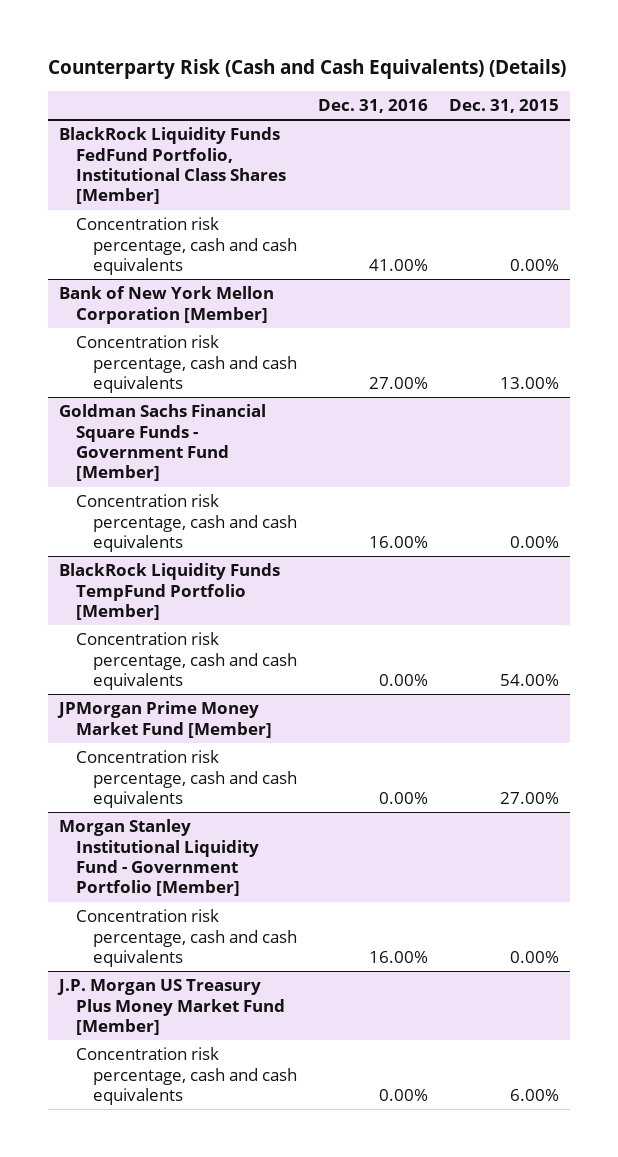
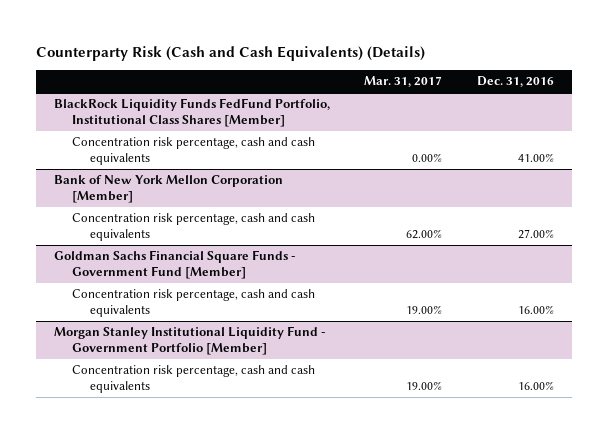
[449,98,560,113] Dec. 31, 2015 -> none
none -> [364,76,443,88] Mar. 31, 2017
[58,563,280,620] BlackRock Liquidity Funds TempFund Portfolio [Member] -> none
[75,632,297,690] Concentration risk percentage, cash and cash equivalents -> none
[56,701,272,738] JPMorgan Prime Money Market Fund [Member] -> none
[75,750,297,808] Concentration risk percentage, cash and cash equivalents -> none
[56,979,285,1035] J.P. Morgan US Treasury Plus Money Market Fund [Member] -> none
[75,1047,297,1105] Concentration risk percentage, cash and cash equivalents -> none

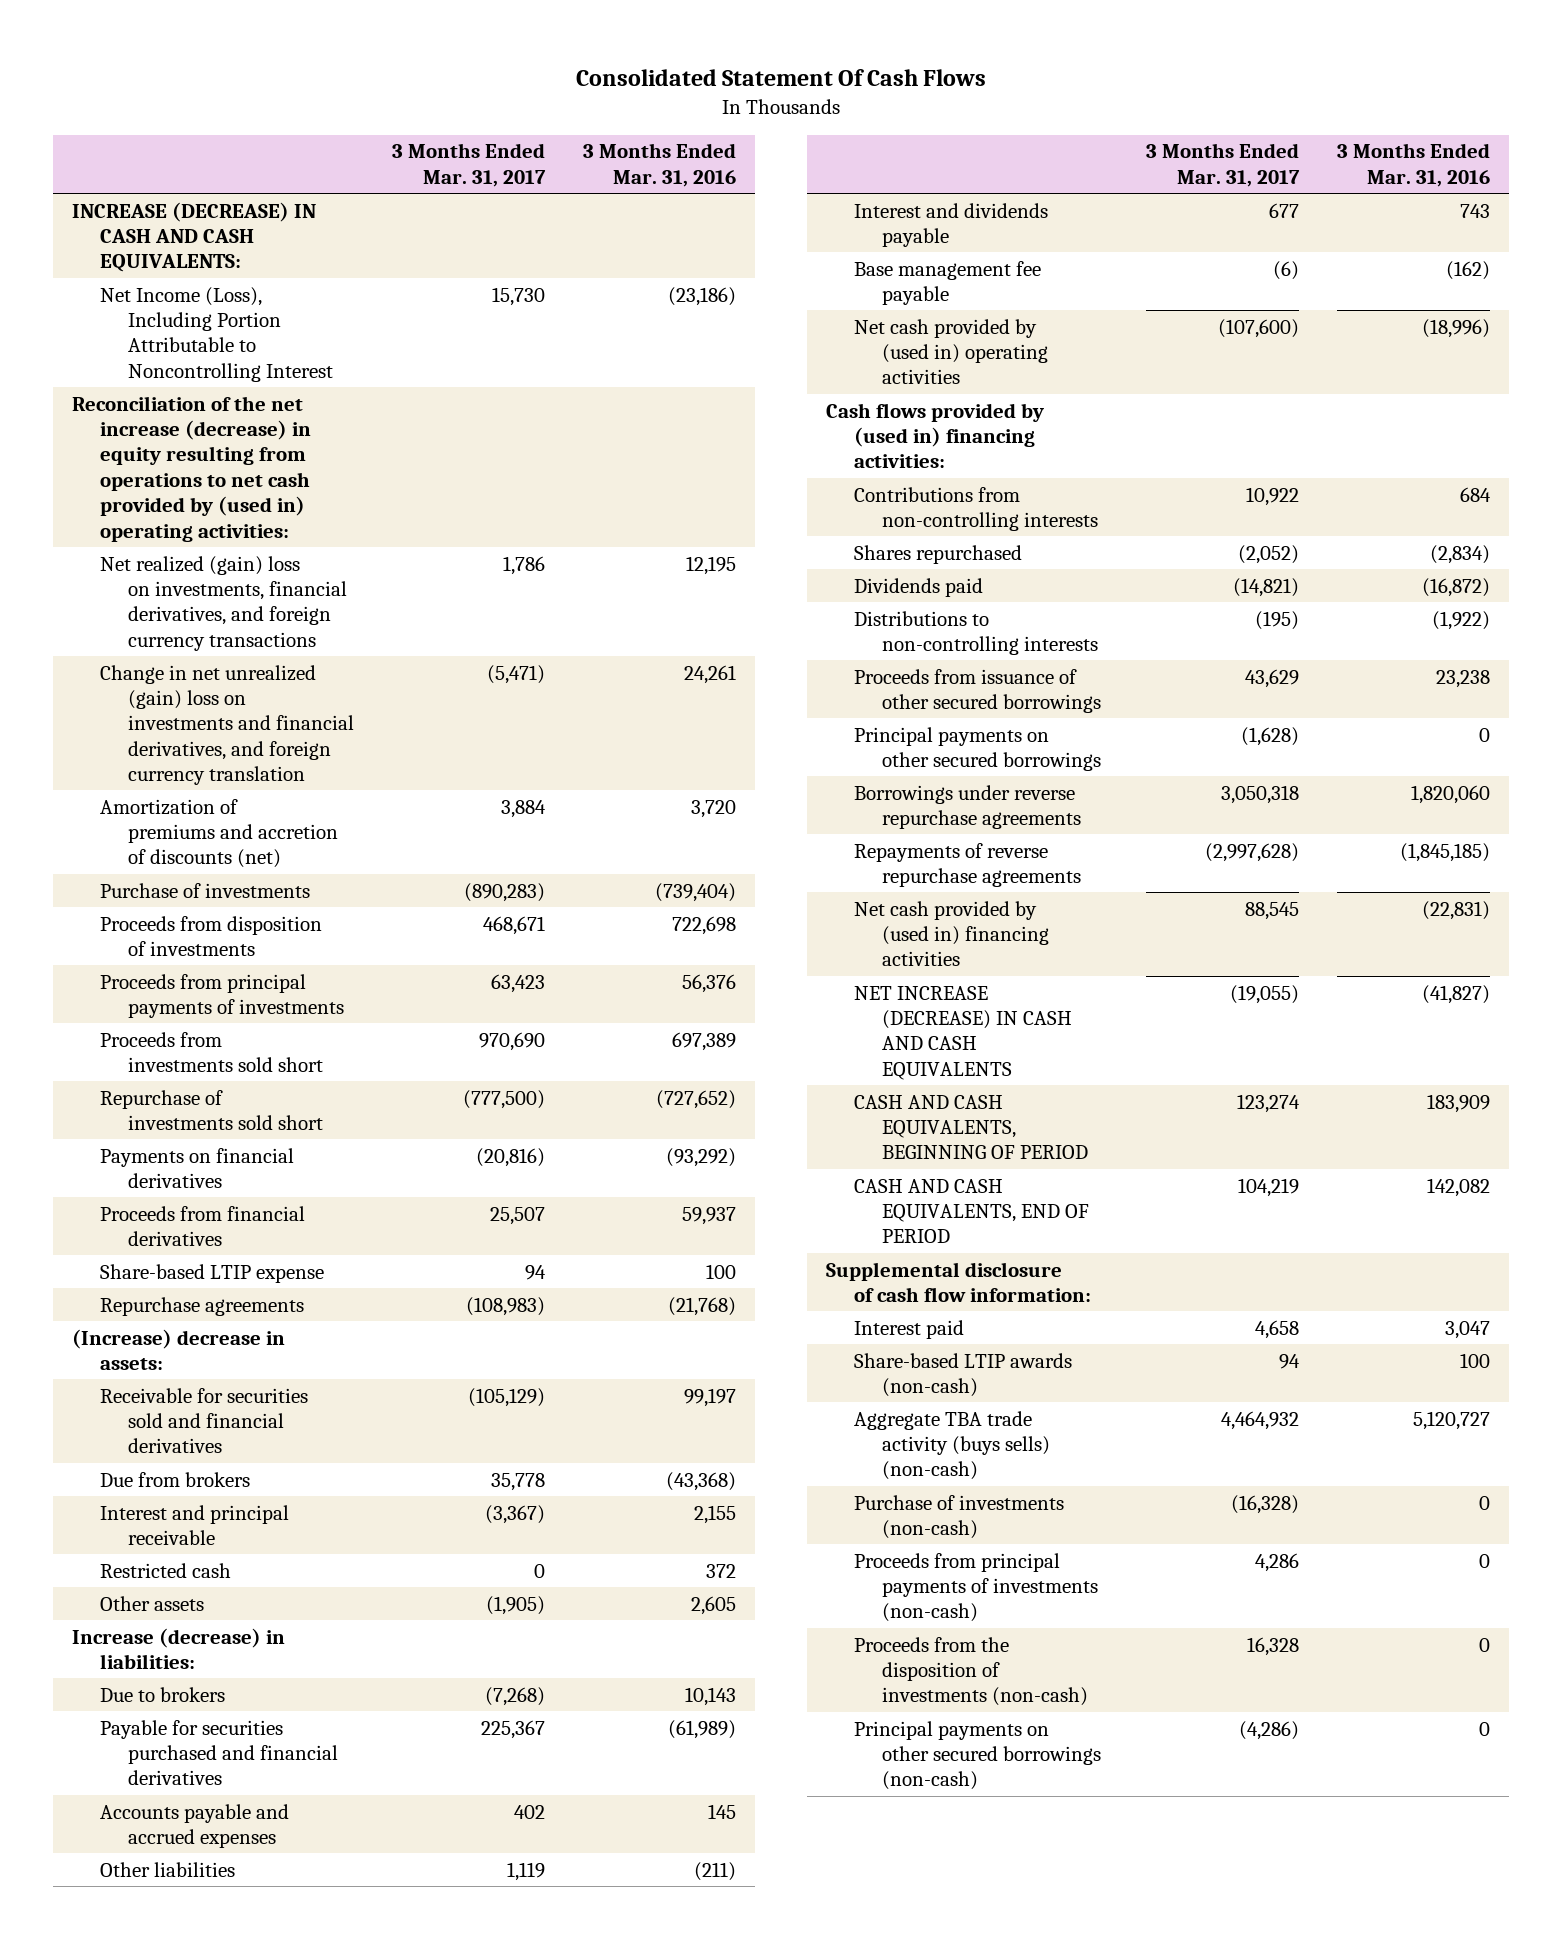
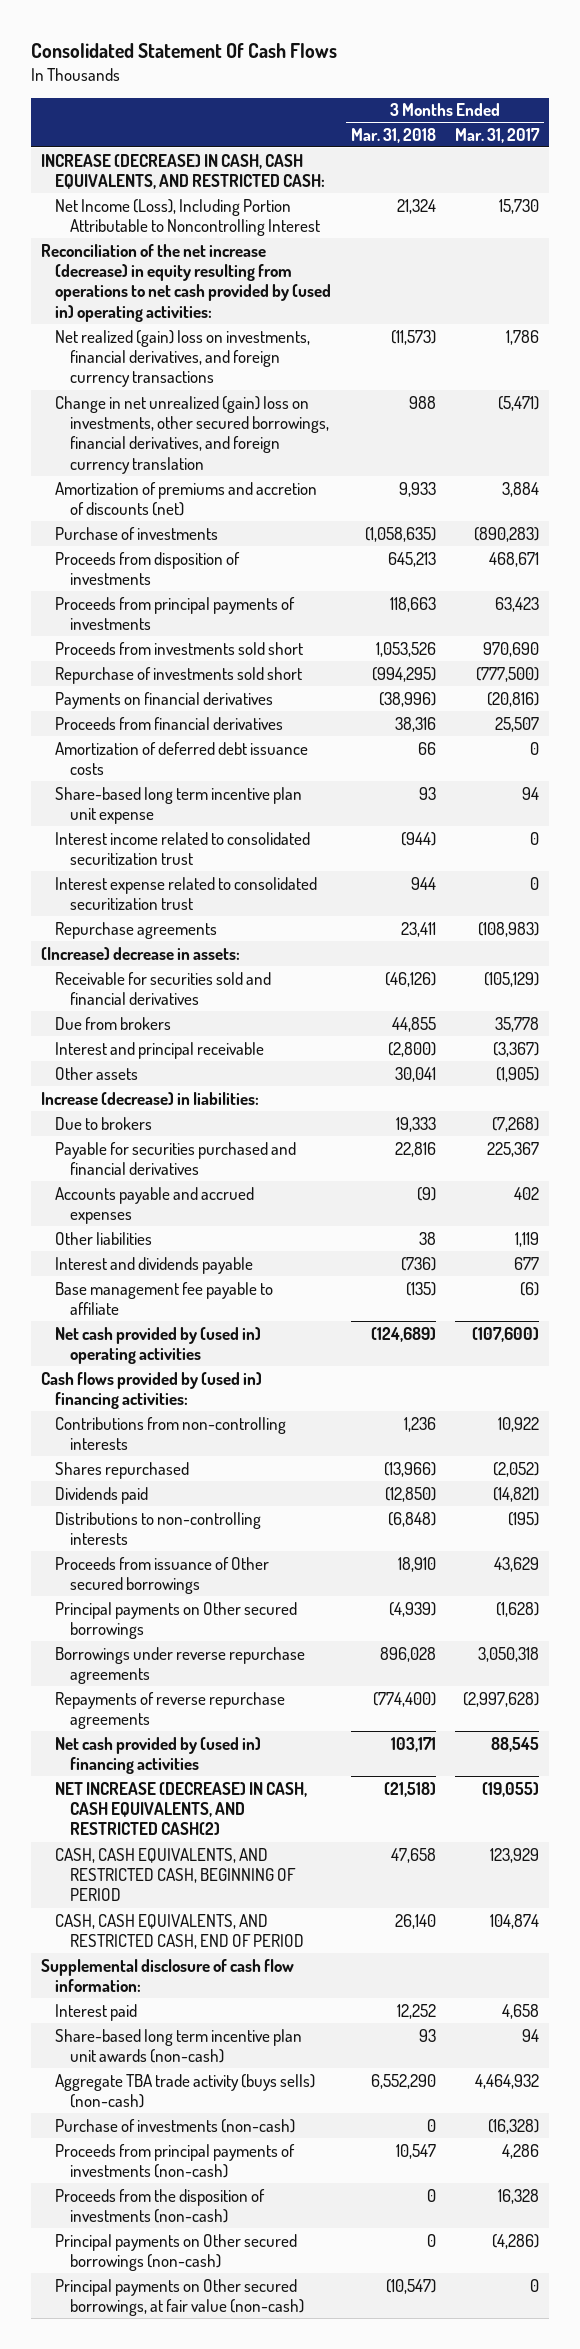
[583,143,737,187] 3 Months Ended Mar. 31, 2016 -> none
none -> [350,127,436,143] Mar. 31, 2018
[72,201,317,273] INCREASE (DECREASE) IN CASH AND CASH EQUIVALENTS: -> [41,153,326,189] INCREASE (DECREASE) IN CASH, CASH EQUIVALENTS, AND RESTRICTED CASH:
[100,664,354,786] Change in net unrealized (gain) loss on investments and financial derivatives, and foreign currency translation -> [55,395,329,474] Change in net unrealized (gain) loss on investments, other secured borrowings, financial derivatives, and foreign currency translation
none -> [55,741,309,775] Amortization of deferred debt issuance costs
[100,1263,325,1283] Share-based LTIP expense -> [55,786,303,824] Share-based long term incentive plan unit expense
none -> [55,831,311,865] Interest income related to consolidated securitization trust
none -> [55,876,318,910] Interest expense related to consolidated securitization trust
[100,1562,232,1578] Restricted cash -> none
[854,260,1042,305] Base management fee payable -> [55,1281,274,1315] Base management fee payable to affiliate
[854,668,1102,713] Proceeds from issuance of other secured borrowings -> [55,1556,270,1594] Proceeds from issuance of Other secured borrowings
[854,726,1102,771] Principal payments on other secured borrowings -> [55,1601,298,1639] Principal payments on Other secured borrowings
[854,985,1073,1080] NET INCREASE (DECREASE) IN CASH AND CASH EQUIVALENTS -> [55,1781,308,1836] NET INCREASE (DECREASE) IN CASH, CASH EQUIVALENTS, AND RESTRICTED CASH(2)
[854,1094,1089,1160] CASH AND CASH EQUIVALENTS, BEGINNING OF PERIOD -> [55,1847,296,1902] CASH, CASH EQUIVALENTS, AND RESTRICTED CASH, BEGINNING OF PERIOD
[1237,1093,1301,1113] 123,274 -> [490,1847,540,1863] 123,929
[854,1178,1090,1244] CASH AND CASH EQUIVALENTS, END OF PERIOD -> [55,1913,304,1949] CASH, CASH EQUIVALENTS, AND RESTRICTED CASH, END OF PERIOD
[1238,1177,1300,1197] 104,219 -> [490,1913,540,1929] 104,874
[854,1352,1073,1397] Share-based LTIP awards (non-cash) -> [55,2028,303,2063] Share-based long term incentive plan unit awards (non-cash)
[854,1720,1102,1791] Principal payments on other secured borrowings (non-cash) -> [55,2233,298,2271] Principal payments on Other secured borrowings (non-cash)
none -> [55,2278,304,2316] Principal payments on Other secured borrowings, at fair value (non-cash)

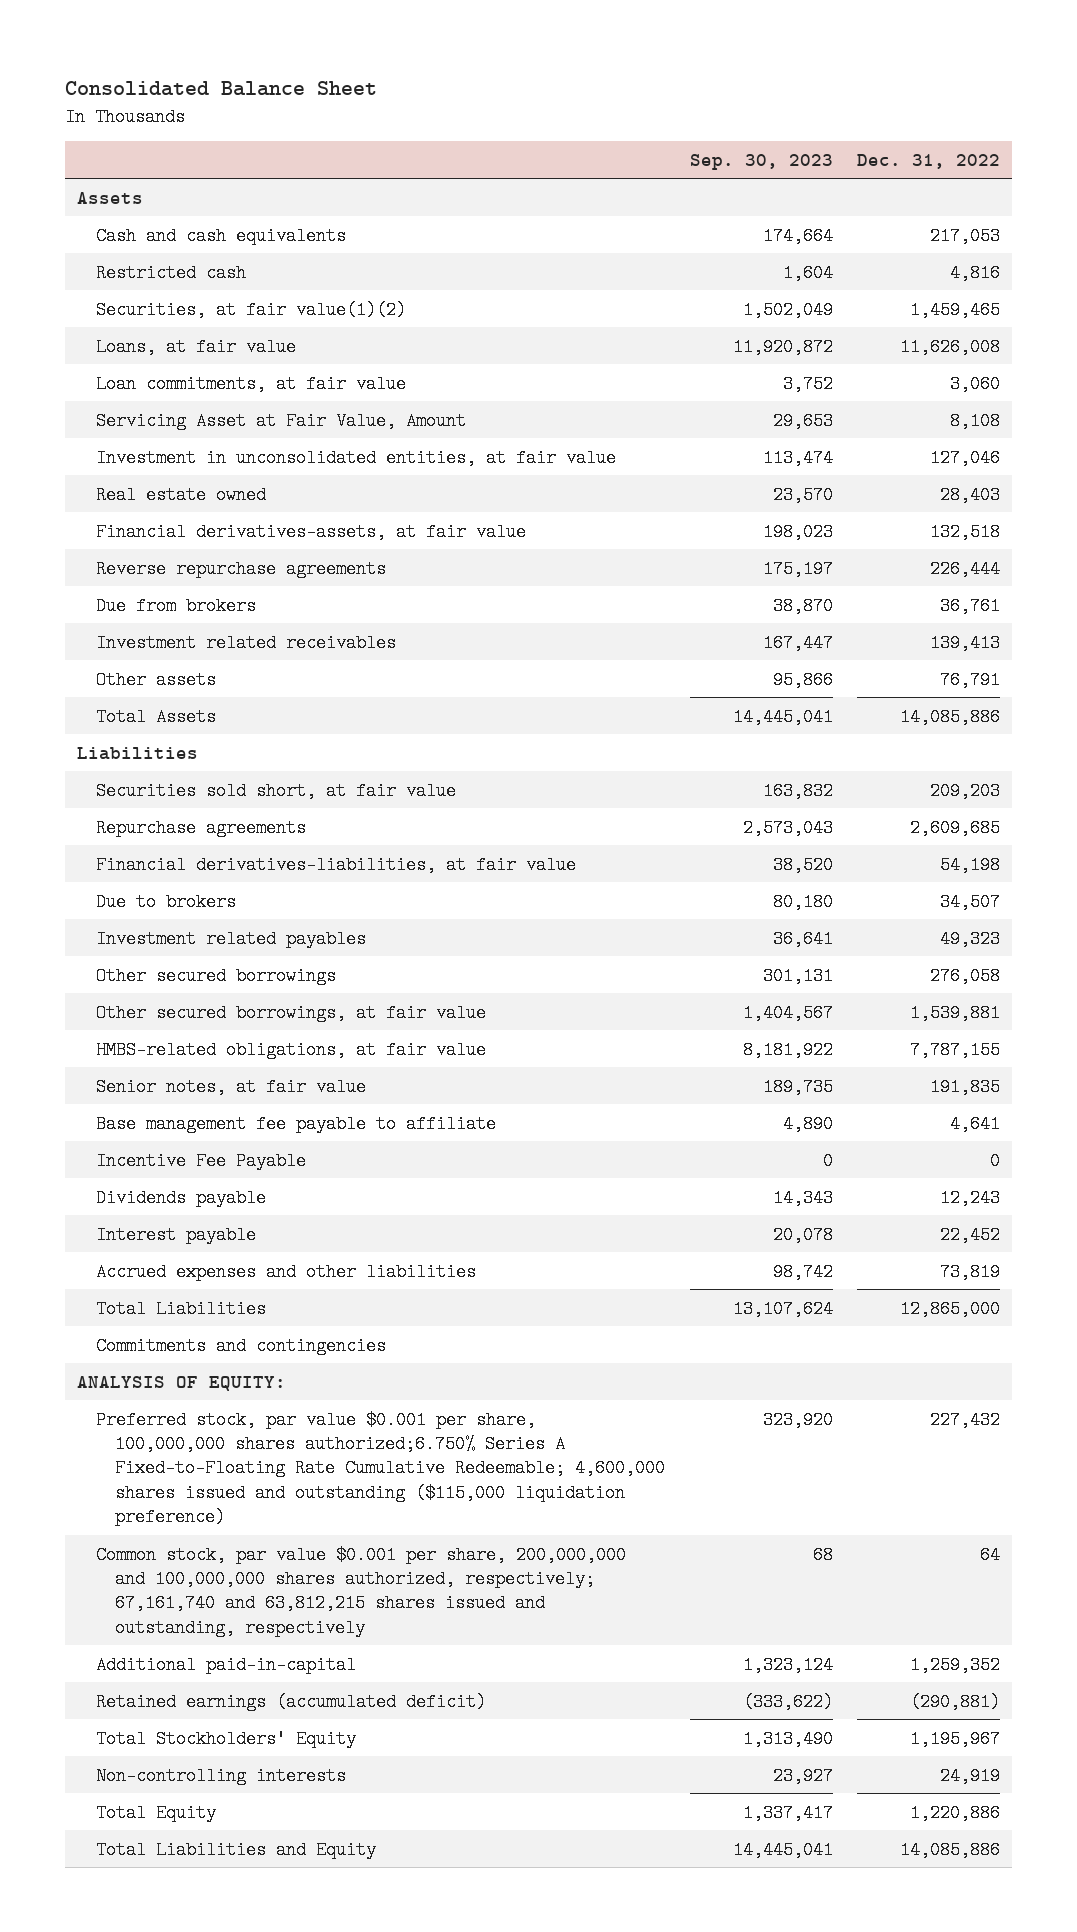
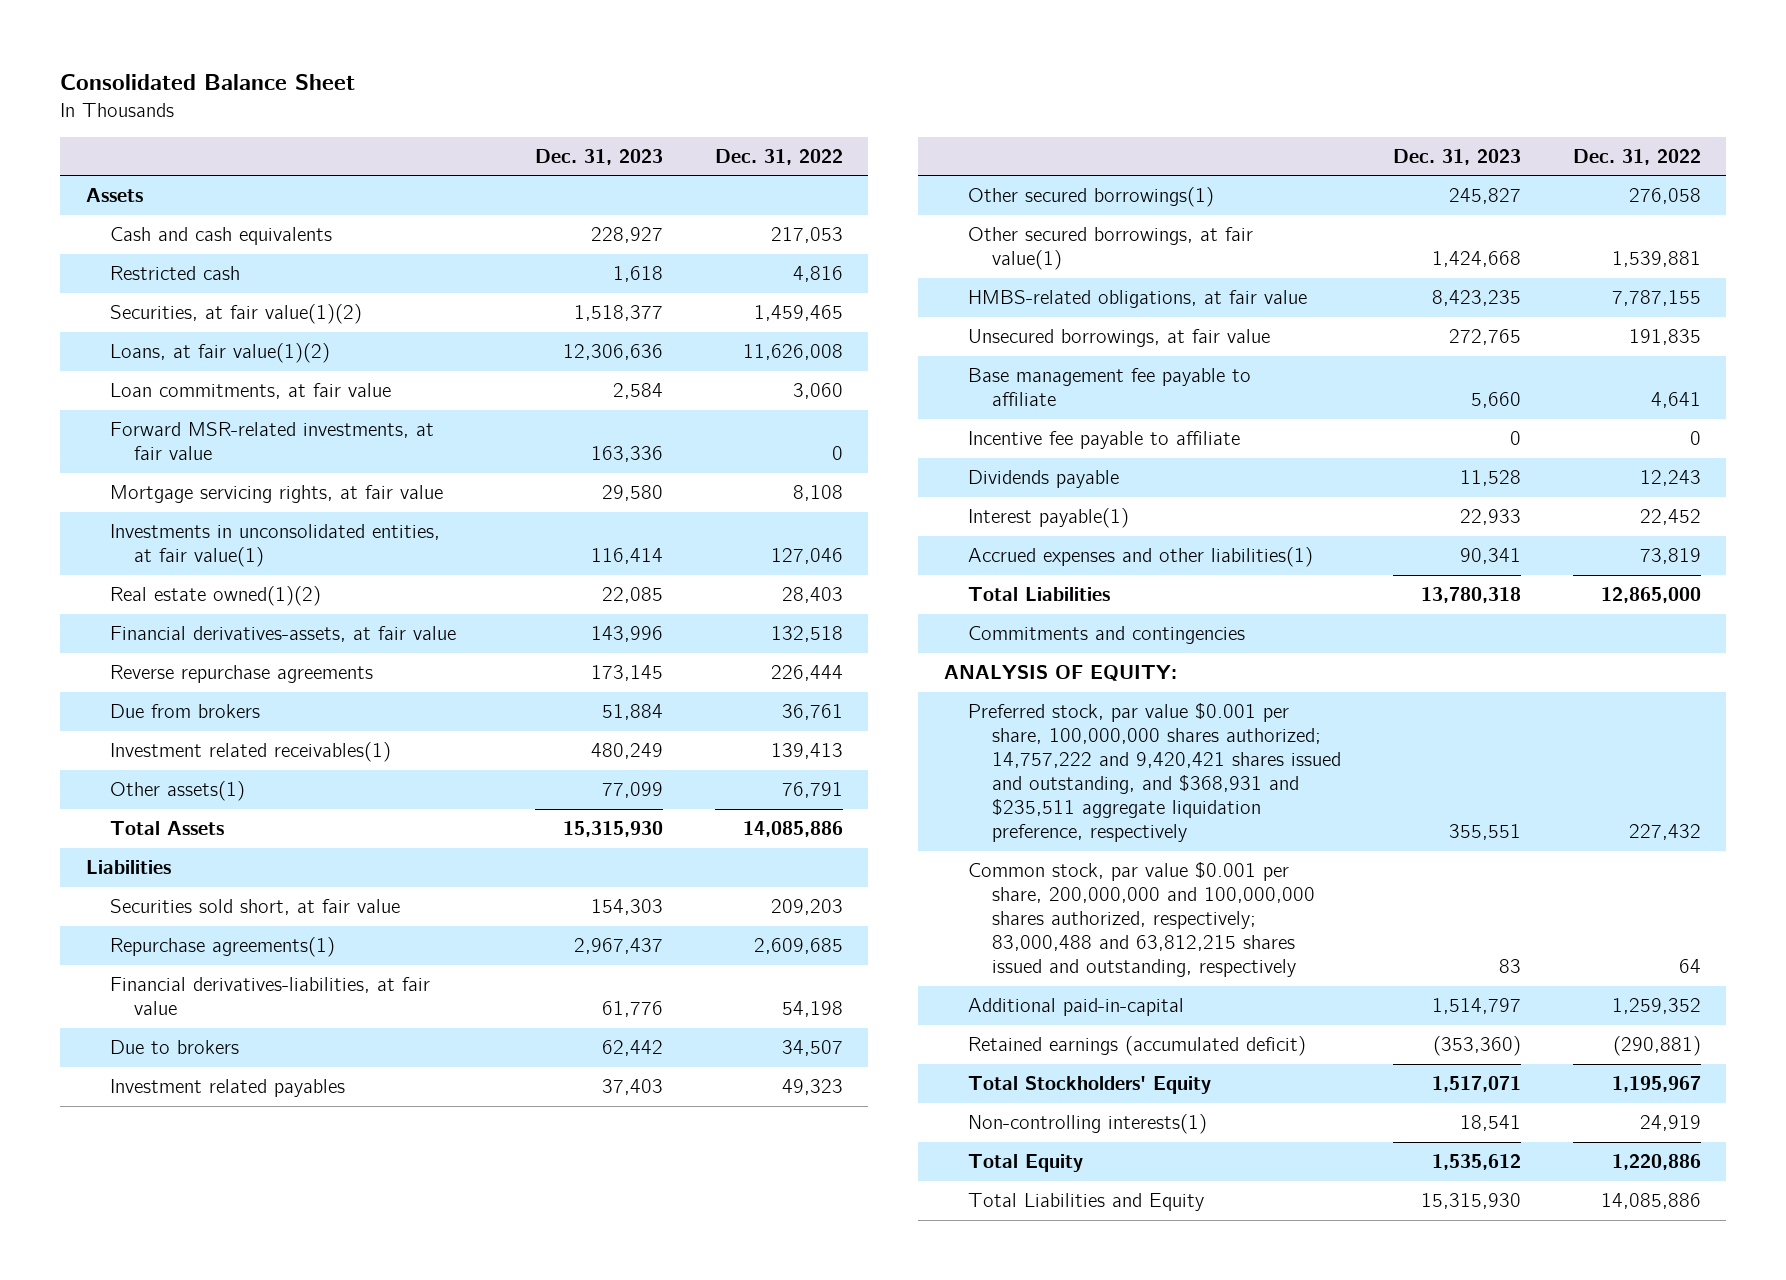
[689,153,833,170] Sep. 30, 2023 -> none
none -> [534,148,663,165] Dec. 31, 2023
[96,337,297,356] Loans, at fair value -> [109,343,330,364] Loans, at fair value(1)(2)
none -> [109,422,434,461] Forward MSR-related investments, at fair value
[96,411,467,430] Servicing Asset at Fair Value, Amount -> [109,485,443,504] Mortgage servicing rights, at fair value
[96,448,617,467] Investment in unconsolidated entities, at fair value -> [109,524,440,568] Investments in unconsolidated entities, at fair value(1)
[96,485,267,504] Real estate owned -> [109,586,321,607] Real estate owned(1)(2)
[96,633,397,652] Investment related receivables -> [109,742,391,763] Investment related receivables(1)
[96,670,217,689] Other assets -> [109,781,245,802] Other assets(1)
[96,818,307,837] Repurchase agreements -> [109,937,335,958] Repurchase agreements(1)
[96,966,337,985] Other secured borrowings -> [967,187,1214,208] Other secured borrowings(1)
[96,1003,487,1022] Other secured borrowings, at fair value -> [967,227,1253,271] Other secured borrowings, at fair value(1)
[96,1077,367,1096] Senior notes, at fair value -> [967,329,1270,348] Unsecured borrowings, at fair value
[96,1151,307,1170] Incentive Fee Payable -> [967,431,1240,450] Incentive fee payable to affiliate
[96,1225,257,1244] Interest payable -> [967,508,1129,529] Interest payable(1)
[96,1262,477,1281] Accrued expenses and other liabilities -> [967,547,1313,568] Accrued expenses and other liabilities(1)
[96,1410,666,1526] Preferred stock, par value $0.001 per share, 100,000,000 shares authorized;6.750% Series A Fixed-to-Floating Rate Cumulative Redeemable; 4,600,000 shares issued and outstanding ($115,000 liquidation preference) -> [967,703,1341,843] Preferred stock, par value $0.001 per share, 100,000,000 shares authorized; 14,757,222 and 9,420,421 shares issued and outstanding, and $368,931 and $235,511 aggregate liquidation preference, respectively
[96,1545,627,1637] Common stock, par value $0.001 per share, 200,000,000 and 100,000,000 shares authorized, respectively; 67,161,740 and 63,812,215 shares issued and outstanding, respectively -> [967,862,1315,978] Common stock, par value $0.001 per share, 200,000,000 and 100,000,000 shares authorized, respectively; 83,000,488 and 63,812,215 shares issued and outstanding, respectively
[96,1766,347,1785] Non-controlling interests -> [967,1114,1207,1135] Non-controlling interests(1)

